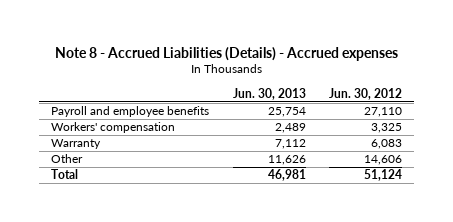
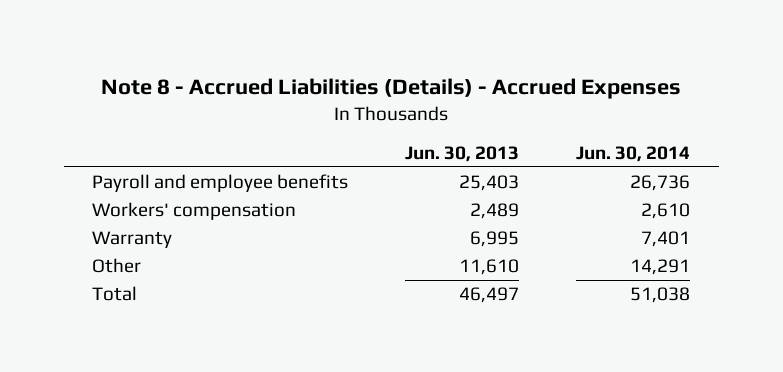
[54,46,398,61] Note 8 - Accrued Liabilities (Details) - Accrued expenses -> [101,77,682,99] Note 8 - Accrued Liabilities (Details) - Accrued Expenses
[328,87,402,100] Jun. 30, 2012 -> none
none -> [576,146,691,163] Jun. 30, 2014
[267,107,306,118] 25,754 -> [459,175,520,192] 25,403
[274,139,306,150] 7,112 -> [470,231,520,248] 6,995
[267,155,306,166] 11,626 -> [459,259,520,276] 11,610
[267,169,306,182] 46,981 -> [459,287,520,304] 46,497

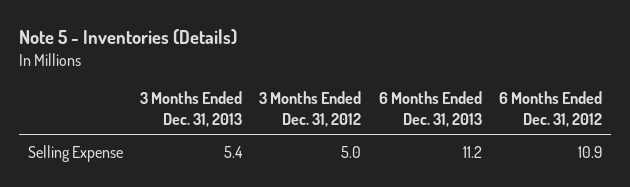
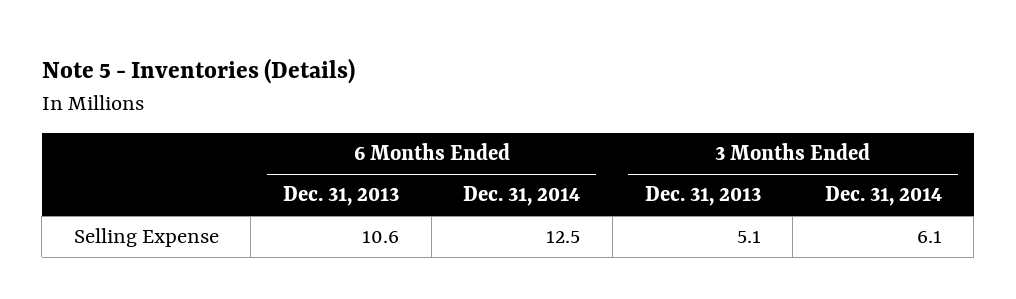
[259,91,362,127] 3 Months Ended Dec. 31, 2012 -> none
[498,91,602,127] 6 Months Ended Dec. 31, 2012 -> none
none -> [463,186,581,207] 6 Months Ended Dec. 31, 2014
none -> [824,186,942,207] 3 Months Ended Dec. 31, 2014
[224,145,244,158] 5.4 -> [736,231,761,244] 5.1
[462,145,482,158] 11.2 -> [362,231,400,244] 10.6

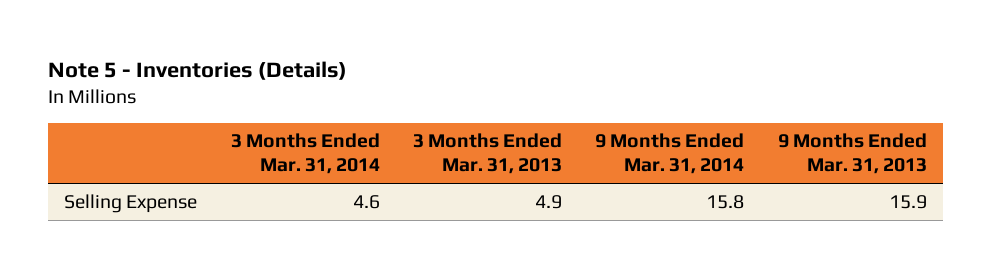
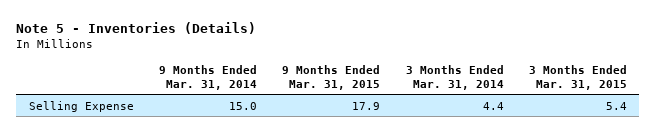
[412,133,562,175] 3 Months Ended Mar. 31, 2013 -> none
[777,133,927,175] 9 Months Ended Mar. 31, 2013 -> none
none -> [282,65,381,90] 9 Months Ended Mar. 31, 2015
none -> [528,65,627,90] 3 Months Ended Mar. 31, 2015
[352,195,380,210] 4.6 -> [482,101,504,110] 4.4
[706,195,745,210] 15.8 -> [229,101,258,110] 15.0

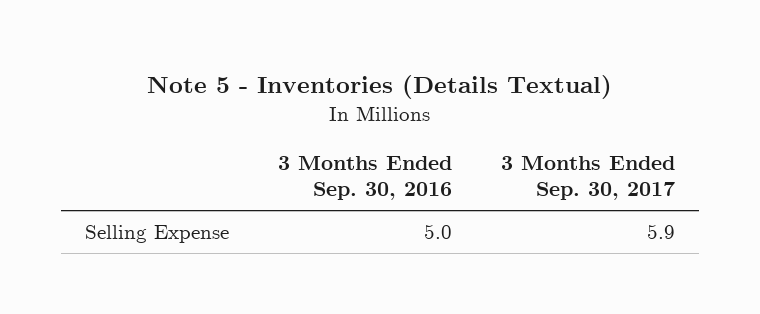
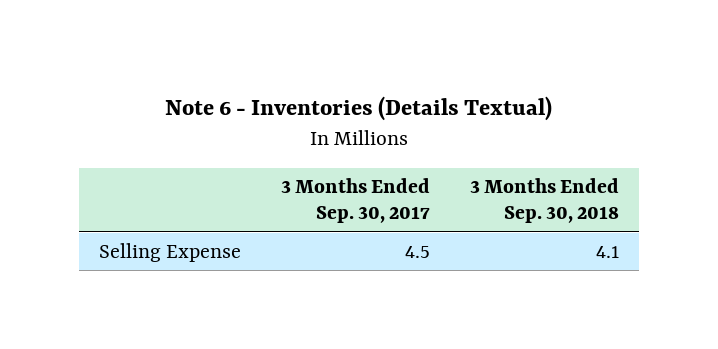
[146,74,612,99] Note 5 - Inventories (Details Textual) -> [165,95,553,121] Note 6 - Inventories (Details Textual)
[277,155,452,201] 3 Months Ended Sep. 30, 2016 -> none
none -> [469,178,619,224] 3 Months Ended Sep. 30, 2018
[646,224,675,240] 5.9 -> [405,246,431,259] 4.5

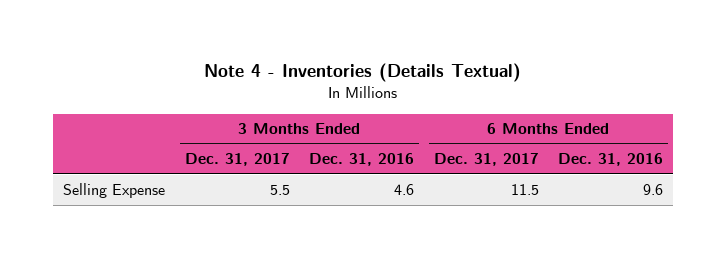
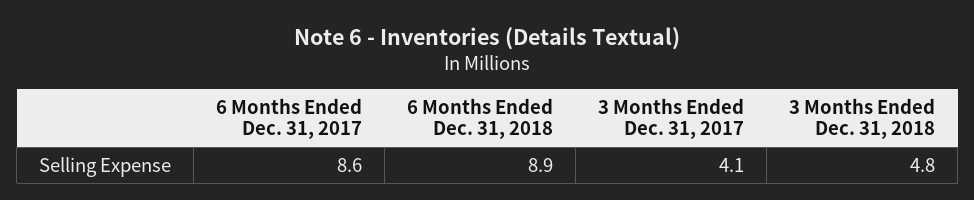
[204,63,522,83] Note 4 - Inventories (Details Textual) -> [294,27,681,51] Note 6 - Inventories (Details Textual)
[309,153,415,167] Dec. 31, 2016 -> none
[558,153,664,167] Dec. 31, 2016 -> none
none -> [407,97,554,140] 6 Months Ended Dec. 31, 2018
none -> [789,97,936,140] 3 Months Ended Dec. 31, 2018
[269,185,290,196] 5.5 -> [719,157,745,172] 4.1
[510,184,539,196] 11.5 -> [337,157,363,172] 8.6

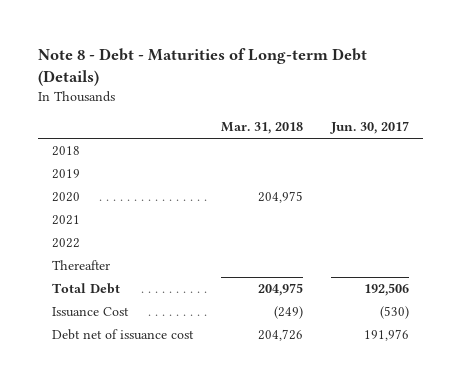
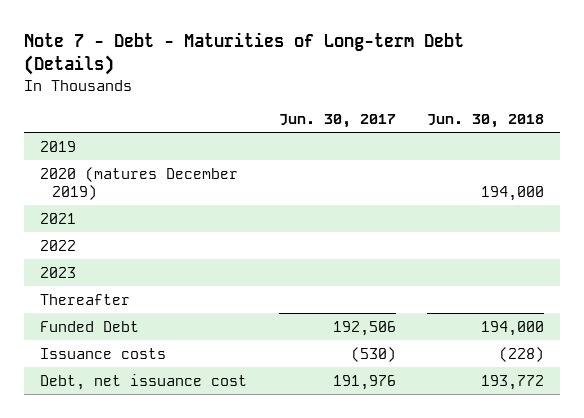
[38,48,368,86] Note 8 - Debt - Maturities of Long-term Debt (Details) -> [24,32,465,76] Note 7 - Debt - Maturities of Long-term Debt (Details)
[220,122,303,135] Mar. 31, 2018 -> none
none -> [427,114,545,129] Jun. 30, 2018
[52,146,81,157] 2018 -> none
[52,192,81,203] 2020 -> none
none -> [39,166,238,200] 2020 (matures December 2019)
none -> [39,266,76,278] 2023
[52,283,121,295] Total Debt -> [39,320,139,332] Funded Debt
[52,307,130,318] Issuance Cost -> [39,347,166,359] Issuance costs
[52,329,195,341] Debt net of issuance cost -> [39,373,247,390] Debt, net issuance cost

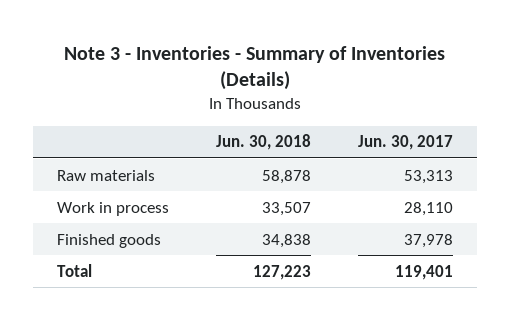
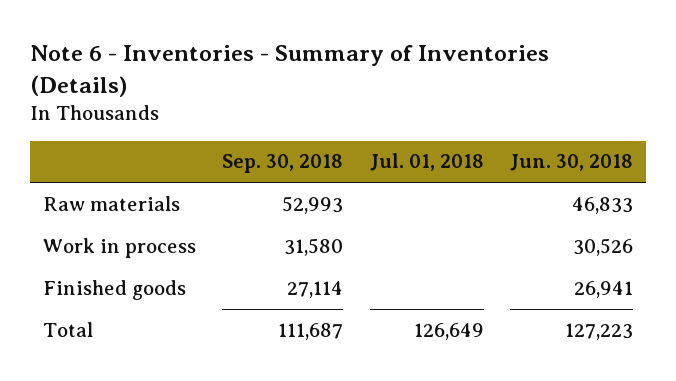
[63,45,445,90] Note 3 - Inventories - Summary of Inventories (Details) -> [29,45,549,97] Note 6 - Inventories - Summary of Inventories (Details)
[358,135,454,151] Jun. 30, 2017 -> none
none -> [222,154,344,174] Sep. 30, 2018
none -> [369,153,484,172] Jul. 01, 2018
[261,169,311,184] 58,878 -> [571,196,633,214] 46,833
[261,201,311,216] 33,507 -> [572,237,633,256] 30,526
[261,233,311,248] 34,838 -> [573,280,633,298] 26,941

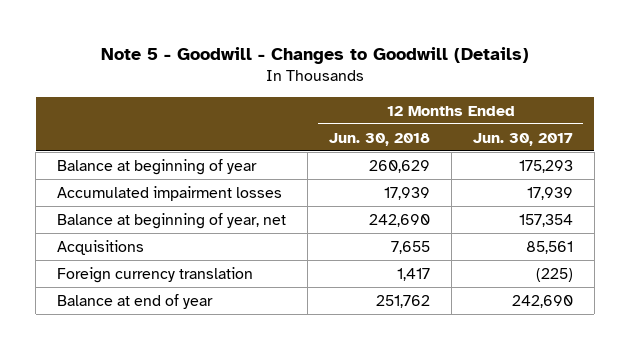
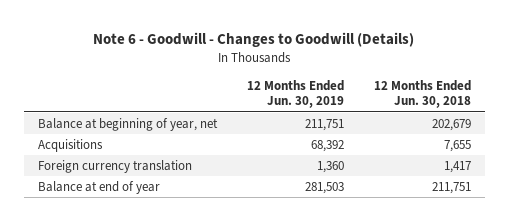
[100,47,529,65] Note 5 - Goodwill - Changes to Goodwill (Details) -> [93,32,415,48] Note 6 - Goodwill - Changes to Goodwill (Details)
[472,132,573,146] Jun. 30, 2017 -> none
none -> [246,79,344,109] 12 Months Ended Jun. 30, 2019
[57,185,283,201] Accumulated impairment losses -> none
[57,212,287,229] Balance at beginning of year, net -> none
[57,158,258,175] Balance at beginning of year -> [38,117,219,131] Balance at beginning of year, net
[368,159,430,173] 260,629 -> [431,118,471,131] 202,679
[375,294,430,308] 251,762 -> [431,181,471,194] 211,751

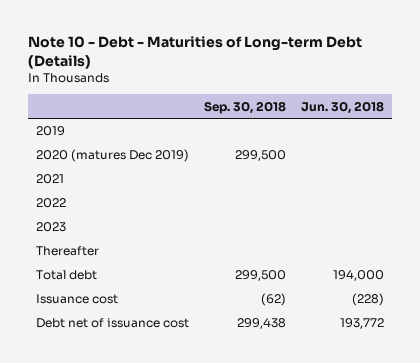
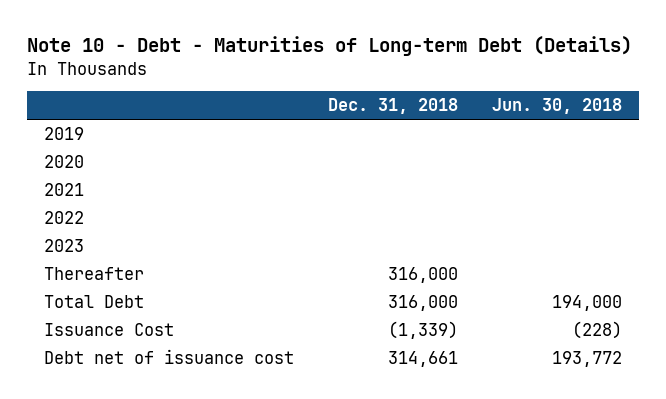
[204,100,287,114] Sep. 30, 2018 -> none
none -> [327,98,458,115] Dec. 31, 2018
[35,149,189,163] 2020 (matures Dec 2019) -> [43,155,84,169] 2020
[35,270,97,281] Total debt -> [43,295,144,309] Total Debt
[35,294,118,305] Issuance cost -> [43,323,174,337] Issuance Cost

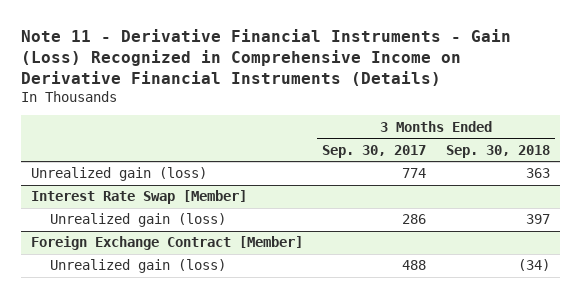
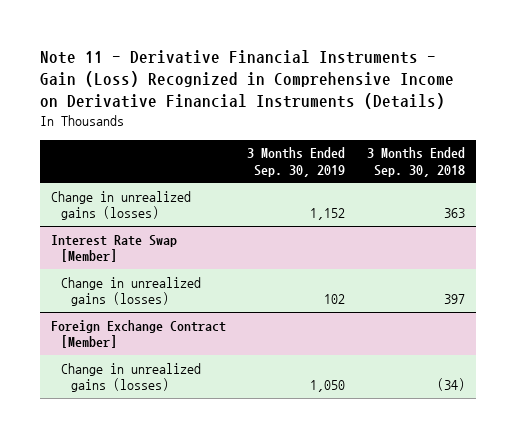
[322,144,427,158] Sep. 30, 2017 -> none
none -> [247,147,346,177] 3 Months Ended Sep. 30, 2019
[30,167,207,182] Unrealized gain (loss) -> [50,190,191,221] Change in unrealized gains (losses)
[50,213,227,228] Unrealized gain (loss) -> [60,276,201,307] Change in unrealized gains (losses)
[50,259,227,274] Unrealized gain (loss) -> [60,362,201,393] Change in unrealized gains (losses)

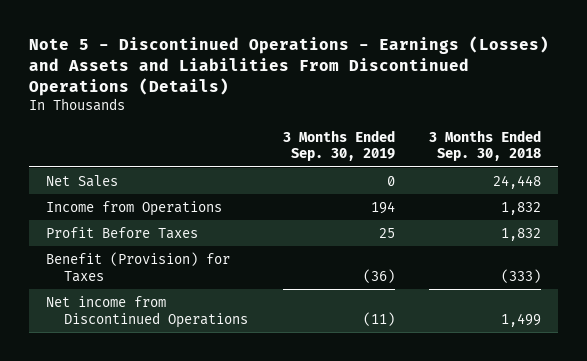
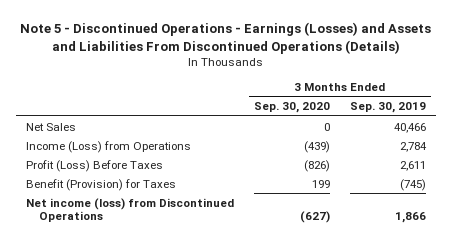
[428,129,541,162] 3 Months Ended Sep. 30, 2018 -> none
none -> [253,102,330,114] Sep. 30, 2020
[386,175,395,186] 0 -> [393,122,426,133] 40,466
[46,200,223,216] Income from Operations -> [25,140,191,153] Income (Loss) from Operations
[370,200,395,214] 194 -> [399,141,427,152] 2,784
[46,226,199,239] Profit Before Taxes -> [25,159,163,172] Profit (Loss) Before Taxes
[378,227,395,238] 25 -> [399,160,426,171] 2,611
[362,268,395,283] (36) -> [399,178,426,191] (745)
[46,295,249,328] Net income from Discontinued Operations -> [25,197,234,223] Net income (loss) from Discontinued Operations
[362,311,395,326] (11) -> [394,212,426,224] 1,866

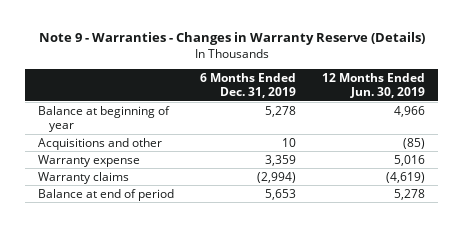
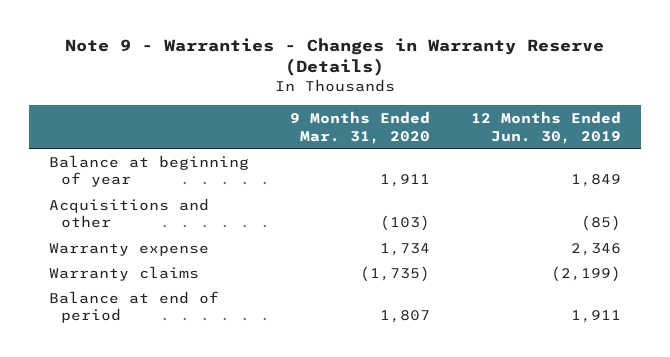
[200,72,297,99] 6 Months Ended Dec. 31, 2019 -> none
none -> [290,110,431,144] 9 Months Ended Mar. 31, 2020
[394,105,426,117] 4,966 -> [570,174,621,188] 1,849
[394,154,426,166] 5,016 -> [570,242,621,256] 2,346
[386,171,426,183] (4,619) -> [550,265,621,282] (2,199)
[394,188,426,200] 5,278 -> [570,310,621,324] 1,911

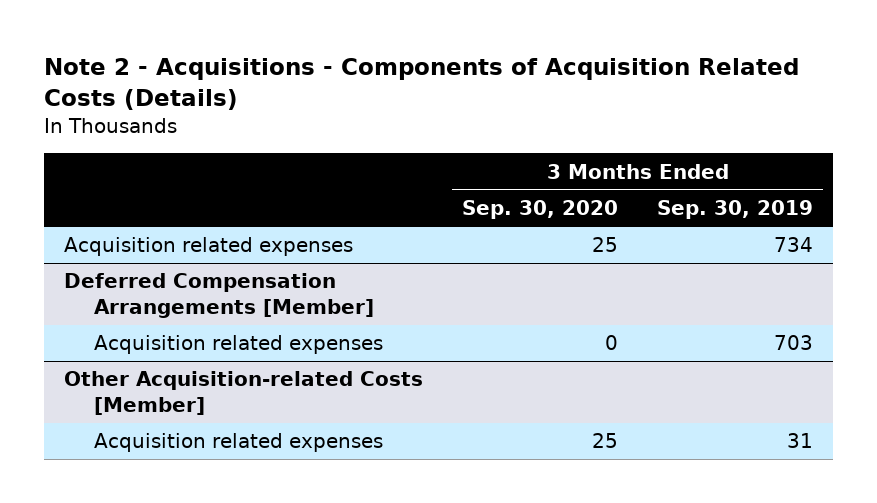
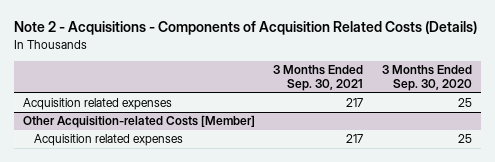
[657,200,814,220] Sep. 30, 2019 -> none
none -> [273,65,364,92] 3 Months Ended Sep. 30, 2021
[63,273,374,319] Deferred Compensation Arrangements [Member] -> none
[93,335,383,355] Acquisition related expenses -> none

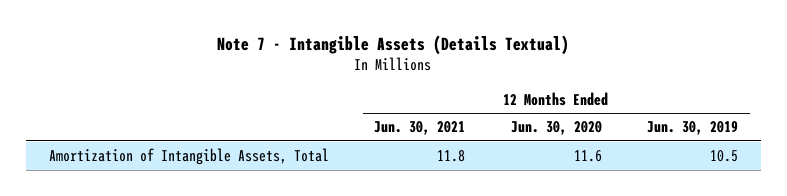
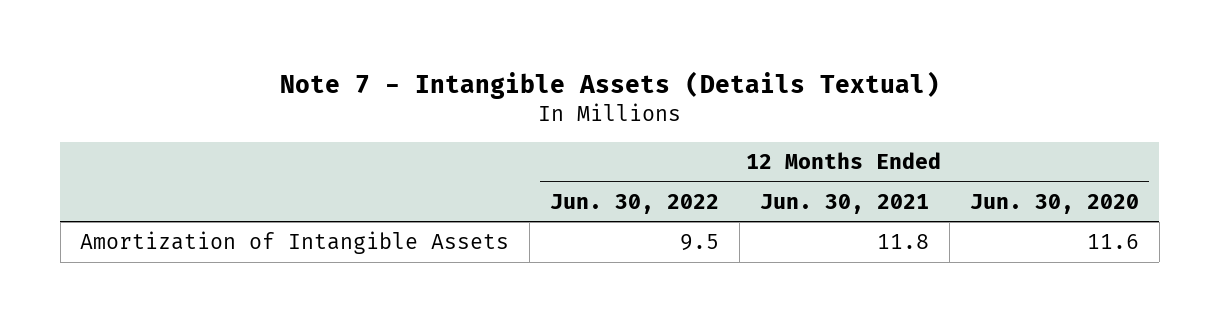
[647,121,739,136] Jun. 30, 2019 -> none
none -> [550,193,720,214] Jun. 30, 2022
[48,148,329,166] Amortization of Intangible Assets, Total -> [80,231,510,255] Amortization of Intangible Assets

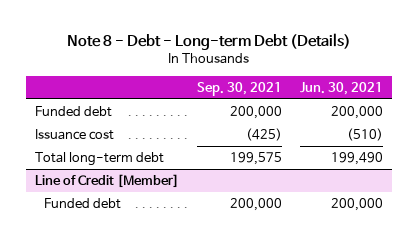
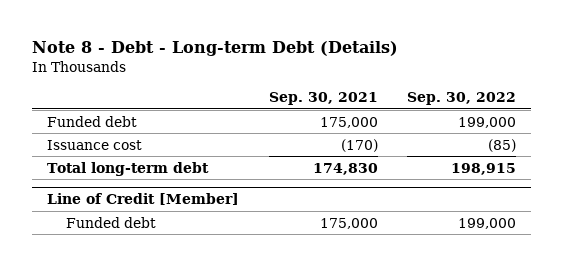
[299,81,383,95] Jun. 30, 2021 -> none
none -> [407,92,517,106] Sep. 30, 2022
[229,106,282,120] 200,000 -> [319,116,378,128] 175,000
[245,128,282,142] (425) -> [340,138,378,152] (170)
[229,152,282,166] 199,575 -> [312,162,378,175] 174,830
[229,198,282,212] 200,000 -> [319,217,378,229] 175,000

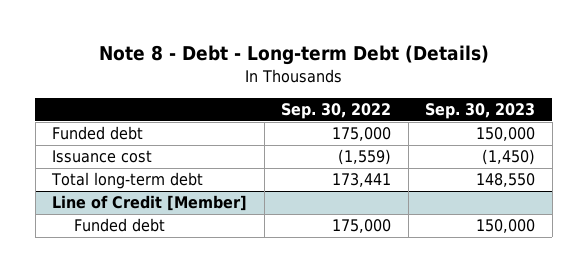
[268,92,378,106] Sep. 30, 2021 -> none
none -> [425,102,536,119] Sep. 30, 2023
[458,116,517,128] 199,000 -> [332,127,392,142] 175,000
[488,138,517,152] (85) -> [338,149,392,166] (1,559)
[451,162,517,175] 198,915 -> [332,173,392,188] 173,441
[458,217,517,229] 199,000 -> [332,219,392,234] 175,000

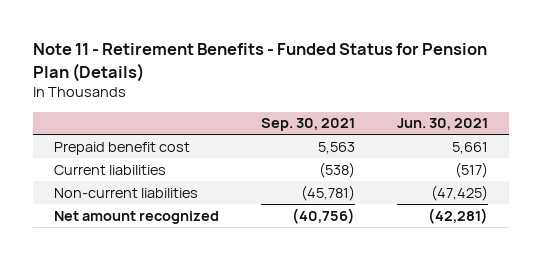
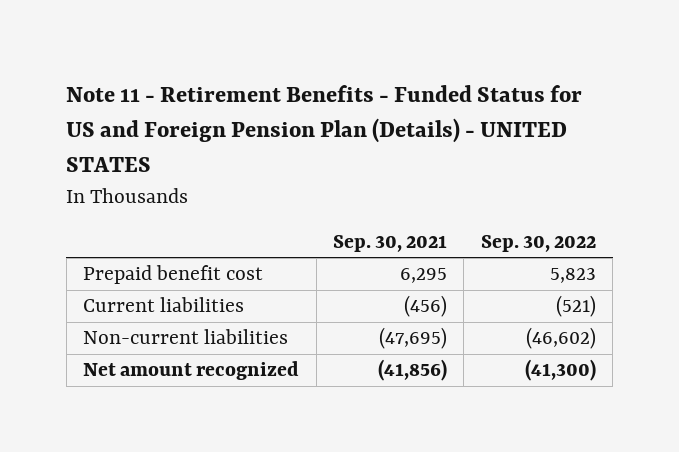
[32,43,487,82] Note 11 - Retirement Benefits - Funded Status for Pension Plan (Details) -> [66,84,583,173] Note 11 - Retirement Benefits - Funded Status for US and Foreign Pension Plan (Details) - UNITED STATES
[396,118,488,131] Jun. 30, 2021 -> none
none -> [480,234,596,252] Sep. 30, 2022
[317,141,355,154] 5,563 -> [399,268,447,284] 6,295
[318,161,355,178] (538) -> [403,295,447,318] (456)
[300,184,355,201] (45,781) -> [378,327,447,350] (47,695)
[291,207,355,224] (40,756) -> [377,359,447,382] (41,856)

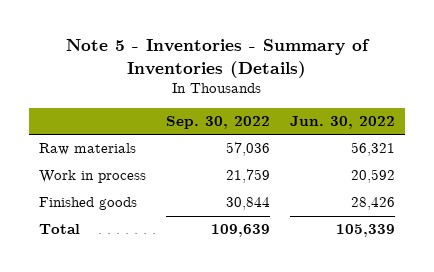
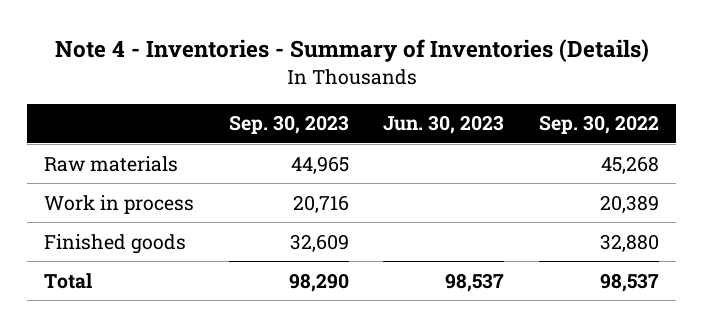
[66,39,371,78] Note 5 - Inventories - Summary of Inventories (Details) -> [54,39,649,63] Note 4 - Inventories - Summary of Inventories (Details)
[290,115,396,129] Jun. 30, 2022 -> none
none -> [228,115,349,135] Sep. 30, 2023
none -> [383,115,505,135] Jun. 30, 2023
[226,142,271,157] 57,036 -> [600,155,659,174] 45,268
[226,169,271,184] 21,759 -> [599,194,659,213] 20,389
[226,197,271,211] 30,844 -> [599,233,659,252] 32,880
[211,224,271,238] 109,639 -> [599,272,659,292] 98,537

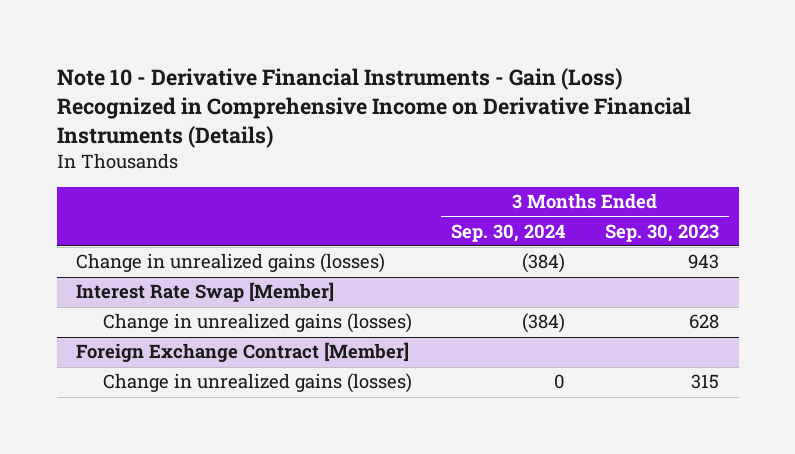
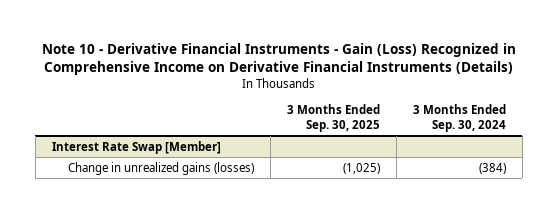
[605,223,720,242] Sep. 30, 2023 -> none
none -> [286,103,380,132] 3 Months Ended Sep. 30, 2025
[76,253,386,274] Change in unrealized gains (losses) -> none
[76,342,410,363] Foreign Exchange Contract [Member] -> none
[102,373,412,394] Change in unrealized gains (losses) -> none

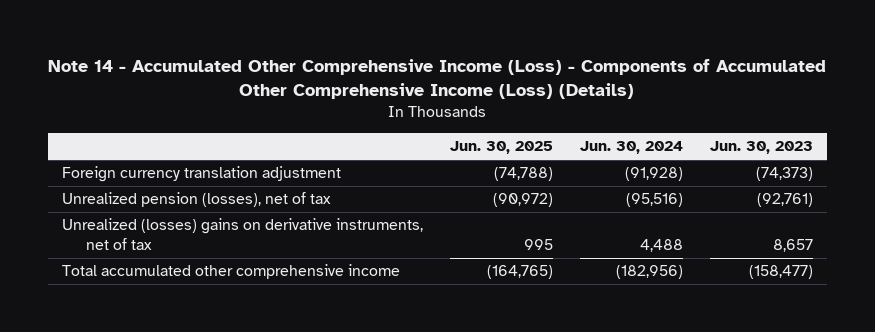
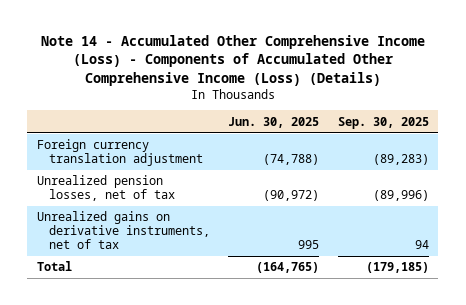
[580,141,684,155] Jun. 30, 2024 -> none
[710,141,814,155] Jun. 30, 2023 -> none
none -> [338,116,430,129] Sep. 30, 2025
[61,192,331,208] Unrealized pension (losses), net of tax -> [36,175,175,202] Unrealized pension losses, net of tax
[61,218,423,251] Unrealized (losses) gains on derivative instruments, net of tax -> [36,211,210,250] Unrealized gains on derivative instruments, net of tax
[61,264,400,280] Total accumulated other comprehensive income -> [36,261,72,272] Total

